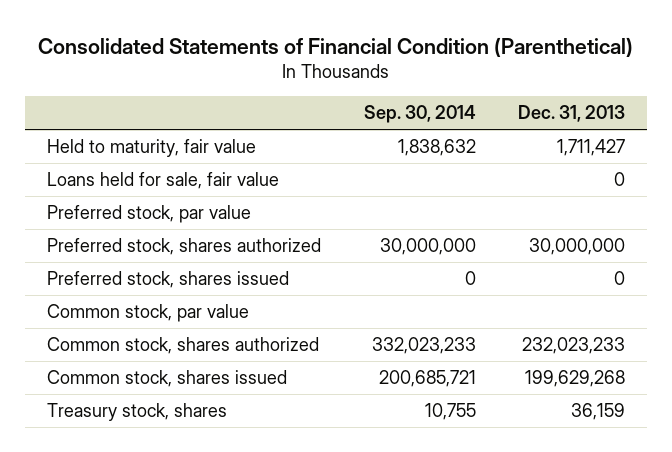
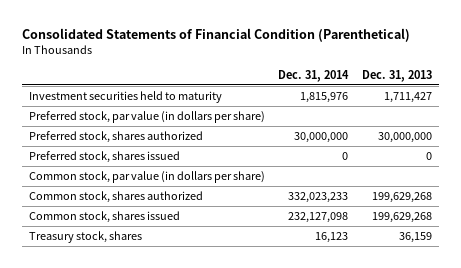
[363,105,476,124] Sep. 30, 2014 -> none
none -> [278,70,350,83] Dec. 31, 2014
[46,172,279,190] Loans held for sale, fair value -> none
[46,139,256,158] Held to maturity, fair value -> [29,90,223,103] Investment securities held to maturity
[46,205,251,224] Preferred stock, par value -> [29,110,266,123] Preferred stock, par value (in dollars per share)
[46,304,249,323] Common stock, par value -> [29,170,266,183] Common stock, par value (in dollars per share)
[522,337,626,355] 232,023,233 -> [371,191,432,203] 199,629,268

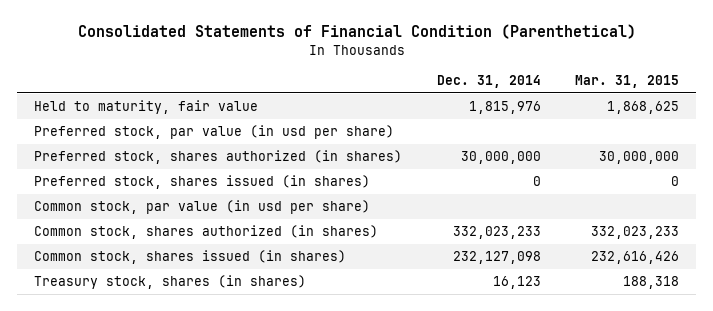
[361,70,432,83] Dec. 31, 2013 -> none
none -> [574,74,679,88] Mar. 31, 2015
[29,90,223,103] Investment securities held to maturity -> [34,100,259,115] Held to maturity, fair value
[29,110,266,123] Preferred stock, par value (in dollars per share) -> [34,125,395,140] Preferred stock, par value (in usd per share)
[29,130,204,143] Preferred stock, shares authorized -> [34,150,403,165] Preferred stock, shares authorized (in shares)
[29,150,181,163] Preferred stock, shares issued -> [34,175,371,190] Preferred stock, shares issued (in shares)
[29,170,266,183] Common stock, par value (in dollars per share) -> [34,200,371,215] Common stock, par value (in usd per share)
[29,190,204,203] Common stock, shares authorized -> [34,225,379,240] Common stock, shares authorized (in shares)
[29,210,181,223] Common stock, shares issued -> [34,250,347,265] Common stock, shares issued (in shares)
[29,230,143,243] Treasury stock, shares -> [34,275,307,290] Treasury stock, shares (in shares)

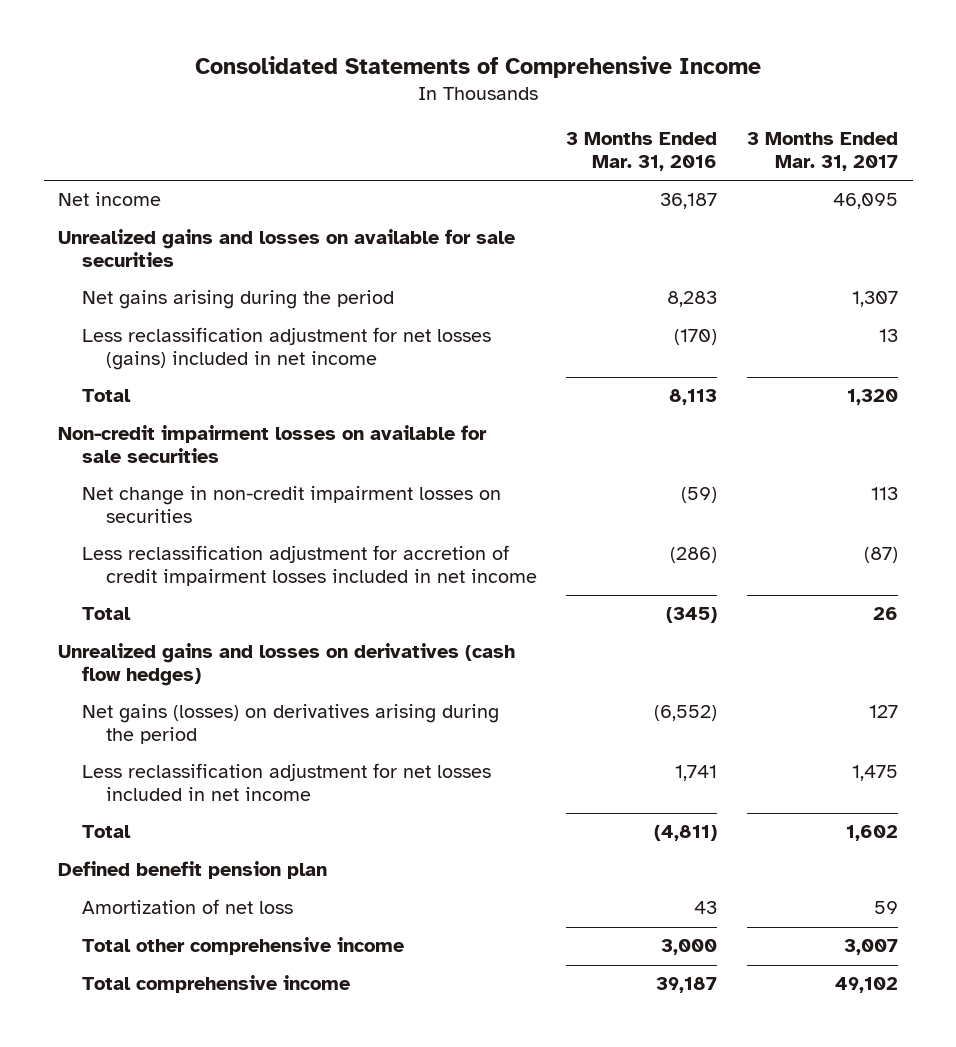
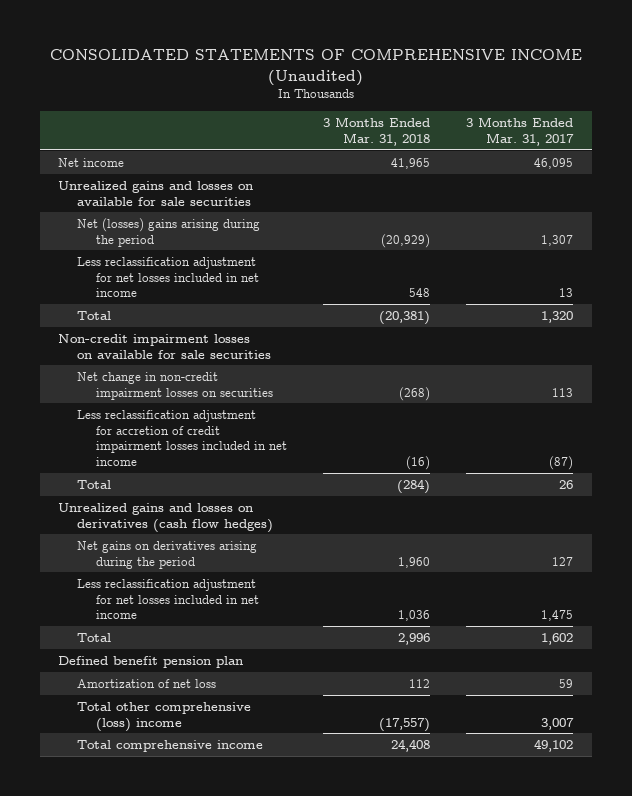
[195,56,762,79] Consolidated Statements of Comprehensive Income -> [49,49,582,86] CONSOLIDATED STATEMENTS OF COMPREHENSIVE INCOME (Unaudited)
[566,132,718,172] 3 Months Ended Mar. 31, 2016 -> none
none -> [323,117,431,146] 3 Months Ended Mar. 31, 2018
[82,290,395,310] Net gains arising during the period -> [77,217,261,247] Net (losses) gains arising during the period
[82,327,492,371] Less reclassification adjustment for net losses (gains) included in net income -> [77,256,259,298] Less reclassification adjustment for net losses included in net income
[82,704,500,745] Net gains (losses) on derivatives arising during the period -> [77,540,258,569] Net gains on derivatives arising during the period
[82,937,405,956] Total other comprehensive income -> [77,701,252,732] Total other comprehensive (loss) income

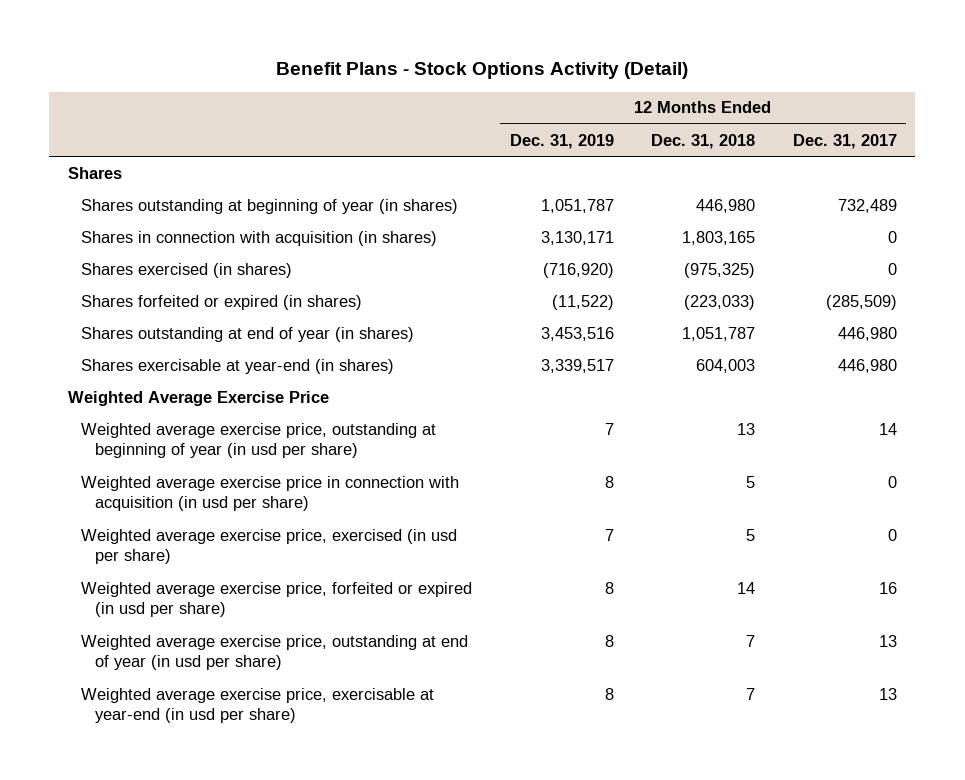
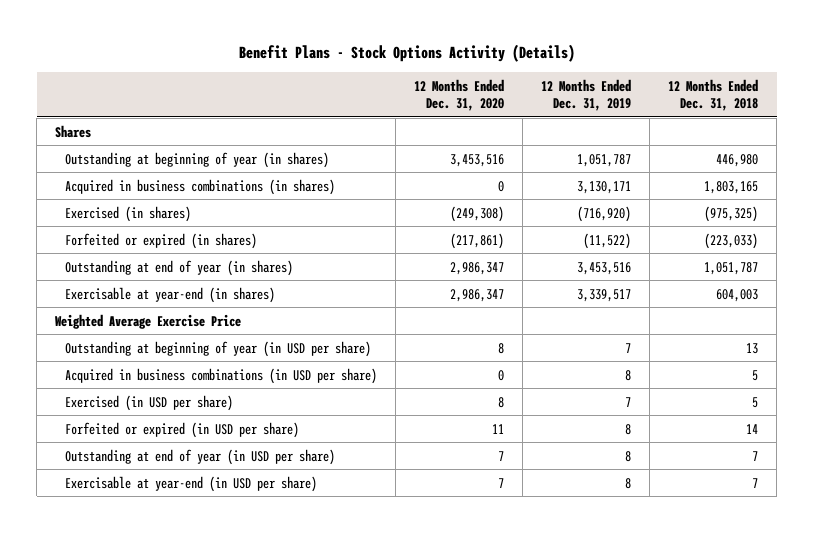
[276,61,689,79] Benefit Plans - Stock Options Activity (Detail) -> [238,44,575,63] Benefit Plans - Stock Options Activity (Details)
[792,133,897,149] Dec. 31, 2017 -> none
none -> [414,78,505,111] 12 Months Ended Dec. 31, 2020
[81,198,459,214] Shares outstanding at beginning of year (in shares) -> [65,151,330,168] Outstanding at beginning of year (in shares)
[81,230,438,246] Shares in connection with acquisition (in shares) -> [65,178,336,195] Acquired in business combinations (in shares)
[81,262,293,278] Shares exercised (in shares) -> [65,205,192,222] Exercised (in shares)
[81,294,363,310] Shares forfeited or expired (in shares) -> [65,232,258,249] Forfeited or expired (in shares)
[81,326,415,342] Shares outstanding at end of year (in shares) -> [65,259,294,276] Outstanding at end of year (in shares)
[81,358,395,374] Shares exercisable at year-end (in shares) -> [65,286,276,303] Exercisable at year-end (in shares)
[81,422,437,459] Weighted average exercise price, outstanding at beginning of year (in usd per share) -> [65,340,372,357] Outstanding at beginning of year (in USD per share)
[81,475,460,512] Weighted average exercise price in connection with acquisition (in usd per share) -> [65,367,378,384] Acquired in business combinations (in USD per share)
[81,528,458,565] Weighted average exercise price, exercised (in usd per share) -> [65,394,234,411] Exercised (in USD per share)
[81,581,473,618] Weighted average exercise price, forfeited or expired (in usd per share) -> [65,421,300,438] Forfeited or expired (in USD per share)
[81,634,469,671] Weighted average exercise price, outstanding at end of year (in usd per share) -> [65,448,336,465] Outstanding at end of year (in USD per share)
[81,687,435,724] Weighted average exercise price, exercisable at year-end (in usd per share) -> [65,475,318,492] Exercisable at year-end (in USD per share)

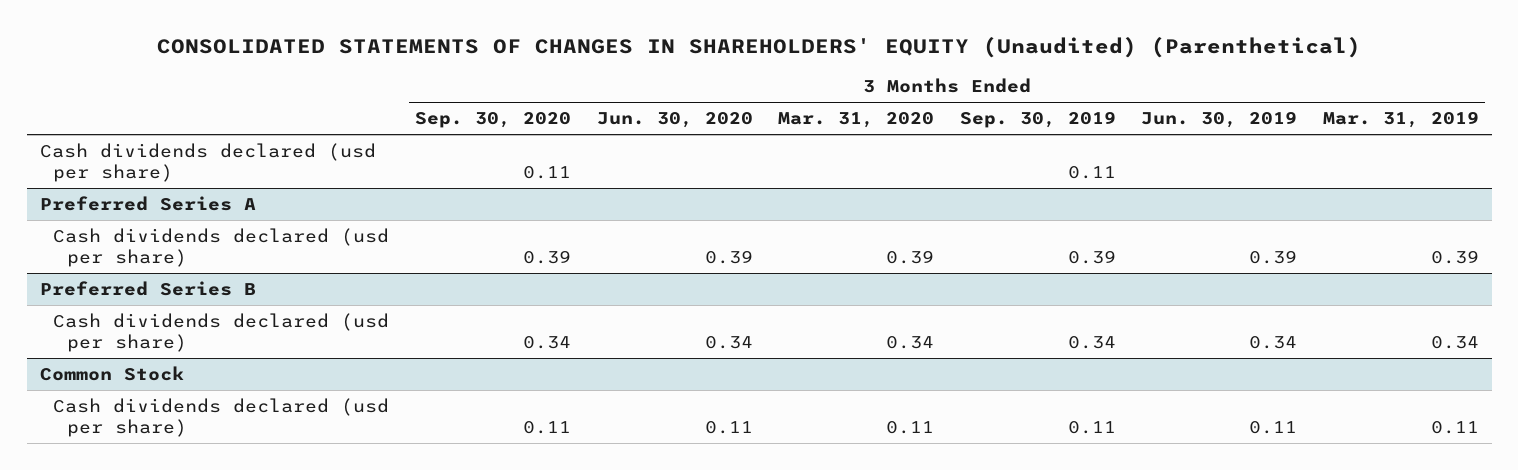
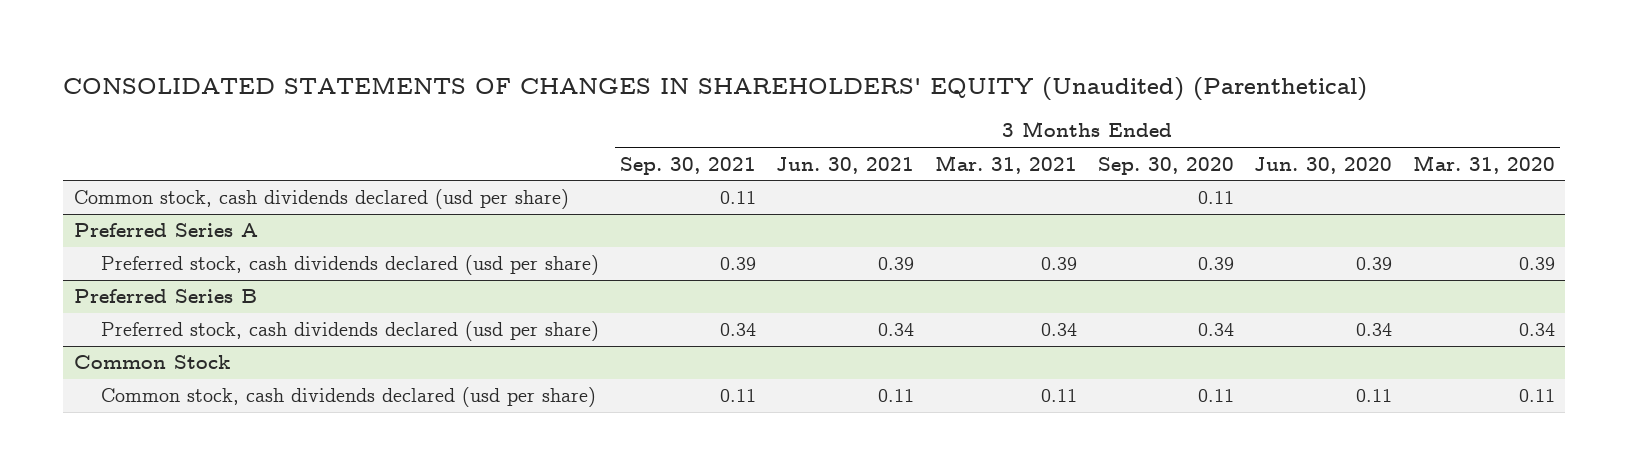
[959,111,1116,129] Sep. 30, 2019 -> none
[1141,111,1298,129] Jun. 30, 2019 -> none
[1322,111,1479,129] Mar. 31, 2019 -> none
none -> [619,156,756,175] Sep. 30, 2021
none -> [776,156,915,174] Jun. 30, 2021
none -> [935,154,1078,174] Mar. 31, 2021
[39,143,376,182] Cash dividends declared (usd per share) -> [73,189,569,210] Common stock, cash dividends declared (usd per share)
[53,228,390,267] Cash dividends declared (usd per share) -> [101,255,600,276] Preferred stock, cash dividends declared (usd per share)
[53,313,390,352] Cash dividends declared (usd per share) -> [101,321,600,342] Preferred stock, cash dividends declared (usd per share)
[53,398,390,437] Cash dividends declared (usd per share) -> [101,387,597,408] Common stock, cash dividends declared (usd per share)

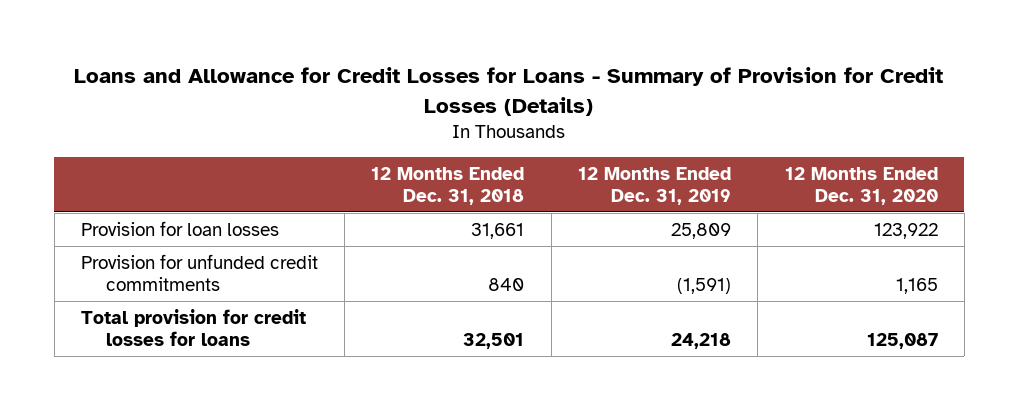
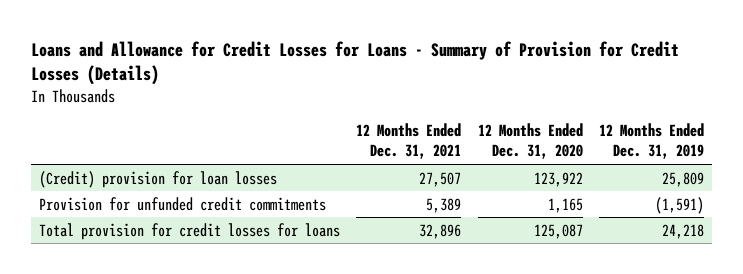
[371,167,525,205] 12 Months Ended Dec. 31, 2018 -> none
none -> [356,123,462,160] 12 Months Ended Dec. 31, 2021
[80,220,279,236] Provision for loan losses -> [39,170,278,188] (Credit) provision for loan losses

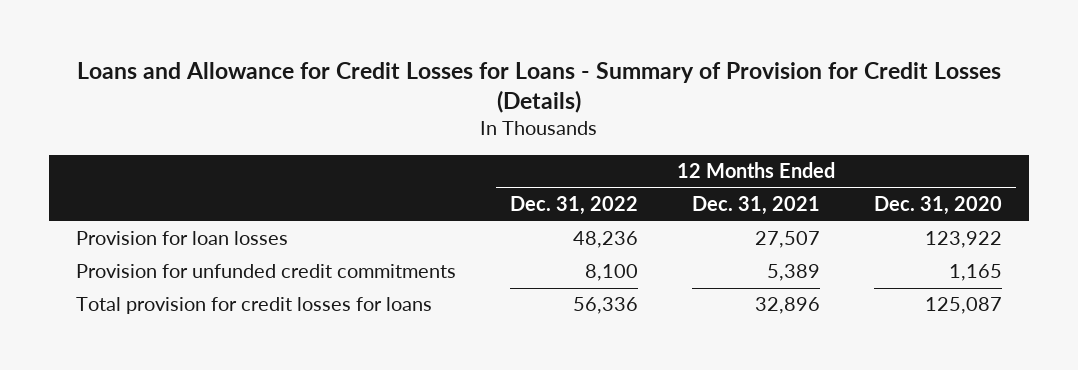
[598,123,704,160] 12 Months Ended Dec. 31, 2019 -> none
none -> [509,196,638,216] Dec. 31, 2022
[39,170,278,188] (Credit) provision for loan losses -> [75,231,288,246] Provision for loan losses

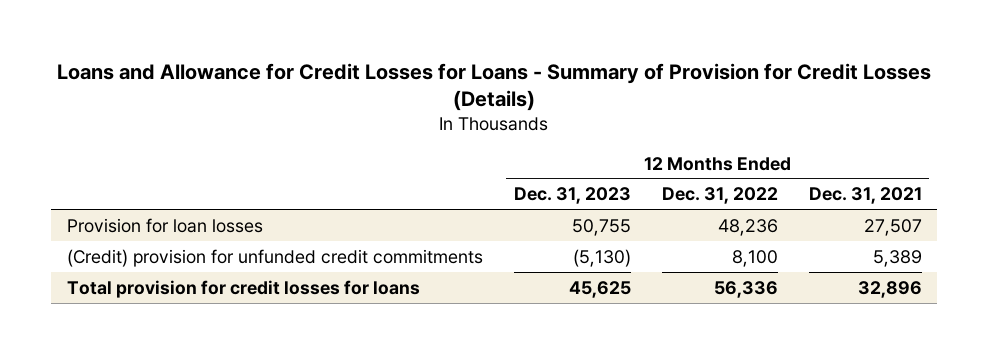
[874,196,1003,216] Dec. 31, 2020 -> none
none -> [513,187,631,205] Dec. 31, 2023
[75,264,456,279] Provision for unfunded credit commitments -> [66,248,483,267] (Credit) provision for unfunded credit commitments

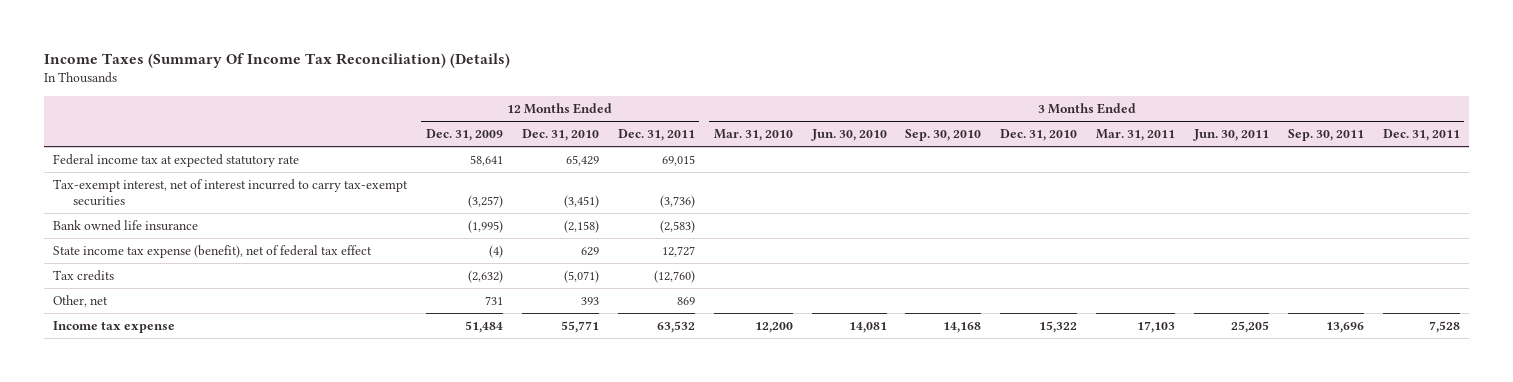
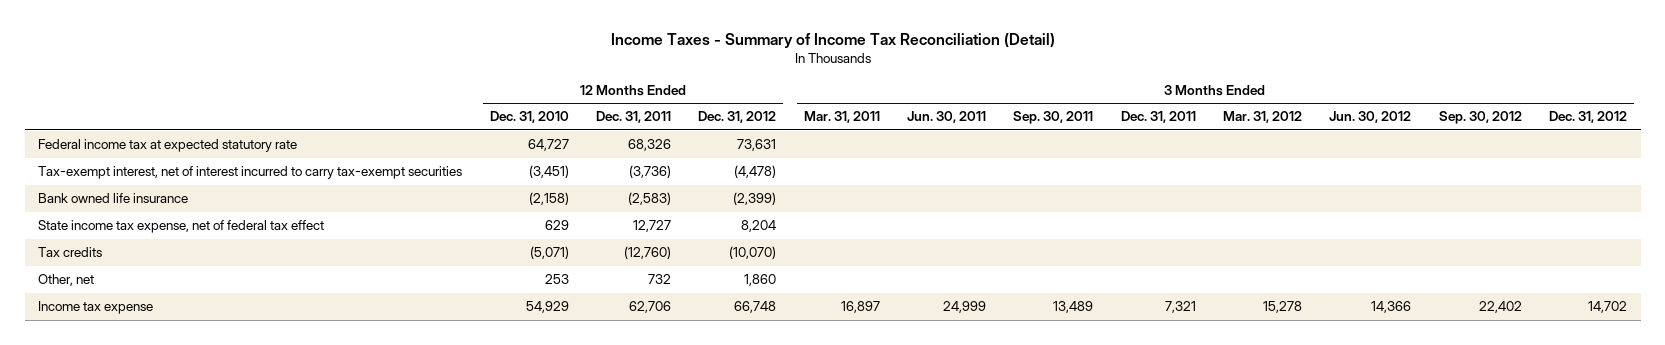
[43,53,510,69] Income Taxes (Summary Of Income Tax Reconciliation) (Details) -> [610,33,1055,49] Income Taxes - Summary of Income Tax Reconciliation (Detail)
[426,128,504,141] Dec. 31, 2009 -> none
[713,128,793,141] Mar. 31, 2010 -> none
[810,128,887,141] Jun. 30, 2010 -> none
[905,128,982,141] Sep. 30, 2010 -> none
[1000,128,1078,141] Dec. 31, 2010 -> none
none -> [698,111,777,124] Dec. 31, 2012
none -> [1222,111,1302,124] Mar. 31, 2012
none -> [1329,111,1412,124] Jun. 30, 2012
none -> [1438,111,1522,125] Sep. 30, 2012
none -> [1548,111,1627,124] Dec. 31, 2012
[565,154,599,166] 65,429 -> [527,139,569,152] 64,727
[661,154,695,166] 69,015 -> [627,139,671,152] 68,326
[53,244,373,258] State income tax expense (benefit), net of federal tax effect -> [38,220,325,234] State income tax expense, net of federal tax effect
[580,296,599,305] 393 -> [544,274,569,285] 253
[676,296,695,305] 869 -> [647,274,671,285] 732
[560,320,599,333] 55,771 -> [525,301,569,314] 54,929
[656,320,695,333] 63,532 -> [628,301,671,314] 62,706
[1137,320,1176,333] 17,103 -> [840,301,880,314] 16,897
[1230,320,1269,333] 25,205 -> [942,301,986,314] 24,999
[1325,321,1364,333] 13,696 -> [1053,301,1094,314] 13,489
[1428,320,1460,333] 7,528 -> [1164,301,1196,314] 7,321

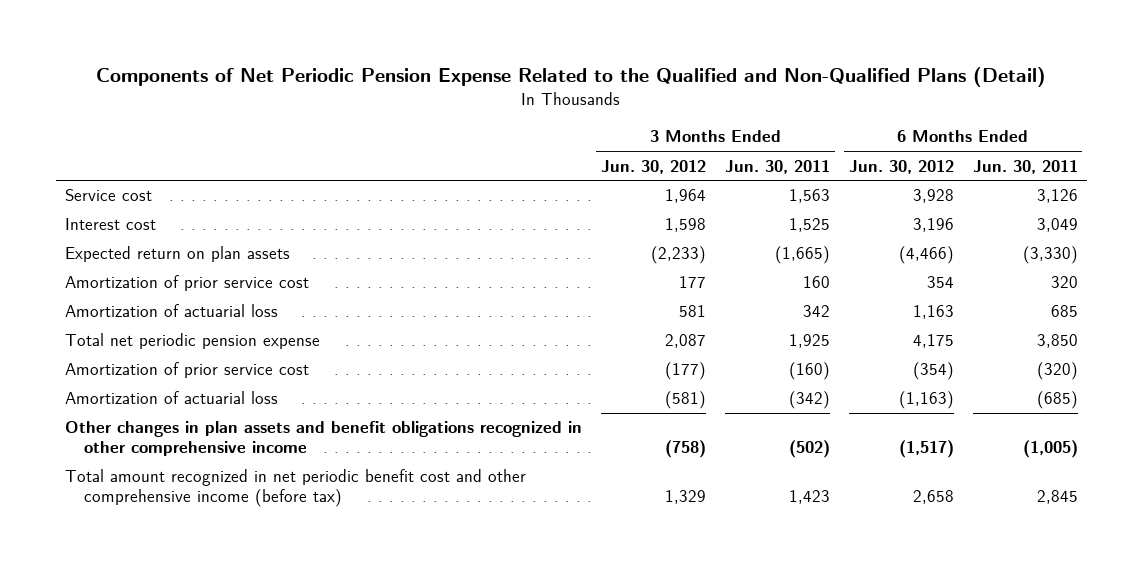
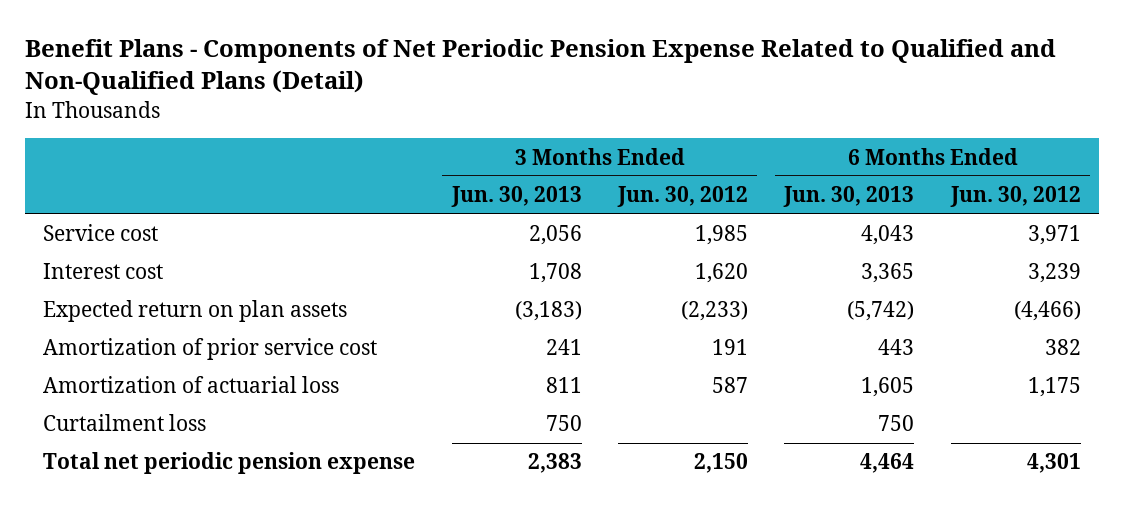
[96,67,1047,88] Components of Net Periodic Pension Expense Related to the Qualified and Non-Qualified Plans (Detail) -> [24,39,1056,96] Benefit Plans - Components of Net Periodic Pension Expense Related to Qualified and Non-Qualified Plans (Detail)
[724,159,830,174] Jun. 30, 2011 -> none
[972,159,1078,174] Jun. 30, 2011 -> none
none -> [450,186,582,208] Jun. 30, 2013
none -> [783,186,915,208] Jun. 30, 2013
[665,189,707,204] 1,964 -> [694,225,748,246] 1,985
[912,189,954,204] 3,928 -> [1027,225,1081,246] 3,971
[665,218,707,233] 1,598 -> [694,263,748,284] 1,620
[912,218,954,233] 3,196 -> [1027,263,1081,284] 3,239
[65,362,310,379] Amortization of prior service cost -> none
[65,391,279,405] Amortization of actuarial loss -> none
[65,421,583,457] Other changes in plan assets and benefit obligations recognized in other comprehensive income -> none
[65,469,527,508] Total amount recognized in net periodic benefit cost and other comprehensive income (before tax) -> none
[679,276,707,289] 177 -> [711,339,748,356] 191
[926,276,954,289] 354 -> [1044,339,1081,356] 382
[679,305,707,318] 581 -> [711,377,748,394] 587
[912,305,954,320] 1,163 -> [1027,377,1081,398] 1,175
none -> [43,414,207,432] Curtailment loss
[665,334,707,349] 2,087 -> [693,453,748,474] 2,150
[912,334,954,349] 4,175 -> [1026,453,1081,474] 4,301

